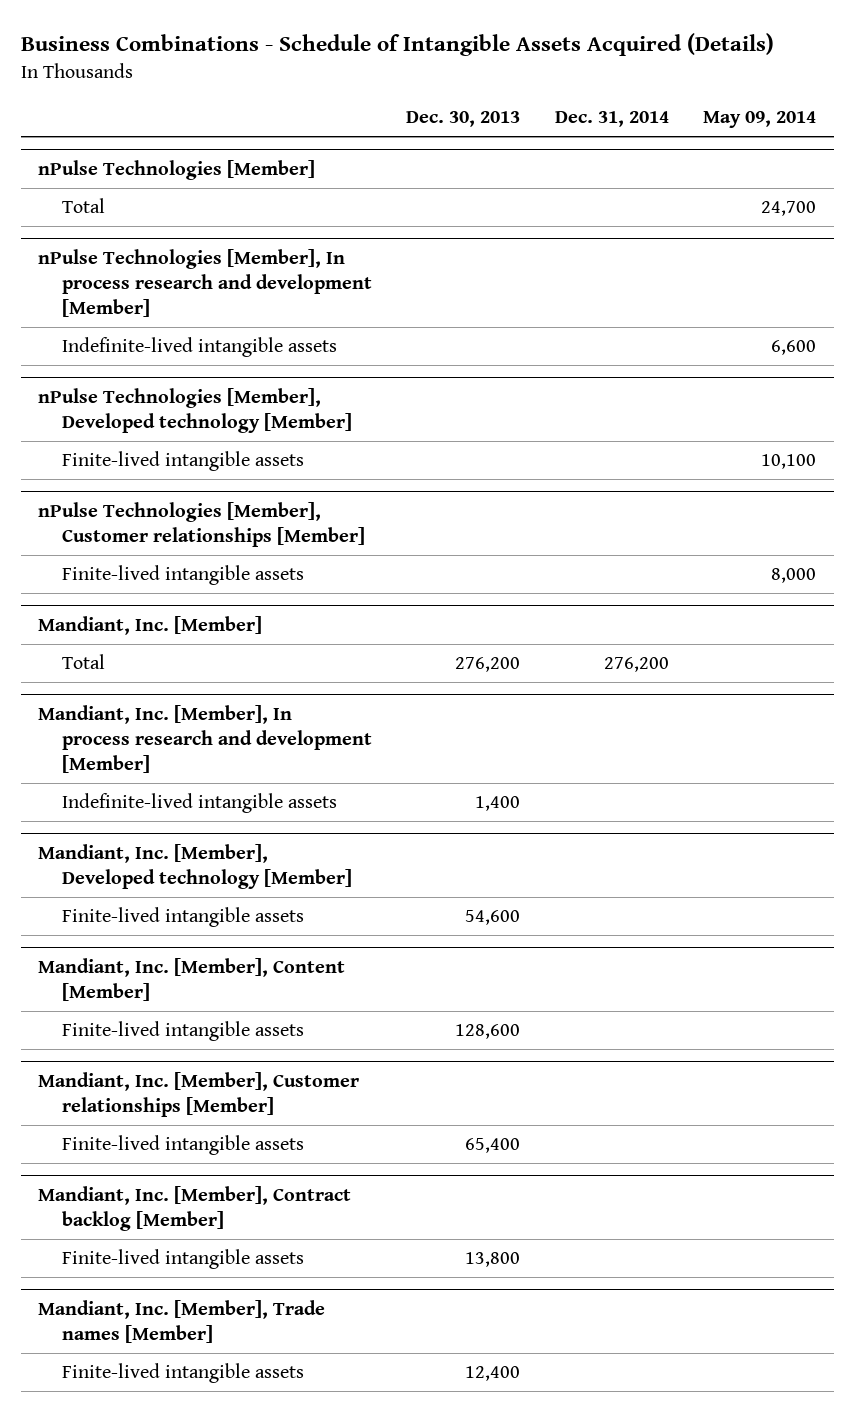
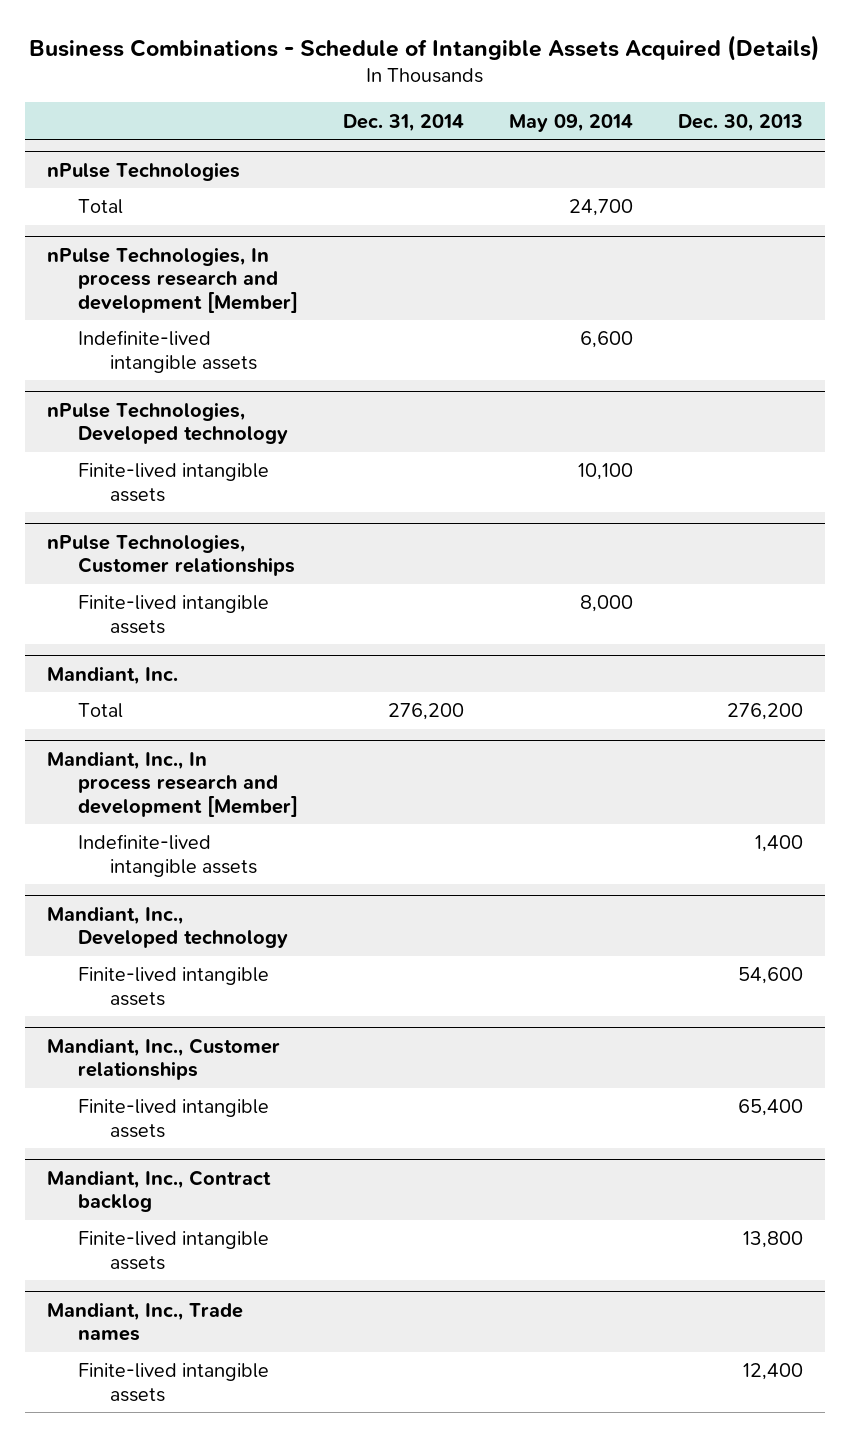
[38,159,316,180] nPulse Technologies [Member] -> [46,161,240,181] nPulse Technologies
[38,248,372,318] nPulse Technologies [Member], In process research and development [Member] -> [46,246,299,313] nPulse Technologies, In process research and development [Member]
[38,387,352,433] nPulse Technologies [Member], Developed technology [Member] -> [46,401,289,445] nPulse Technologies, Developed technology
[38,501,365,547] nPulse Technologies [Member], Customer relationships [Member] -> [46,533,296,577] nPulse Technologies, Customer relationships
[38,615,263,635] Mandiant, Inc. [Member] -> [46,665,178,685] Mandiant, Inc.
[38,704,372,774] Mandiant, Inc. [Member], In process research and development [Member] -> [46,750,299,817] Mandiant, Inc., In process research and development [Member]
[38,843,352,889] Mandiant, Inc. [Member], Developed technology [Member] -> [46,905,289,949] Mandiant, Inc., Developed technology
[38,957,346,1001] Mandiant, Inc. [Member], Content [Member] -> none
[61,1021,304,1042] Finite-lived intangible assets -> none
[38,1071,360,1117] Mandiant, Inc. [Member], Customer relationships [Member] -> [46,1037,280,1081] Mandiant, Inc., Customer relationships
[38,1185,352,1231] Mandiant, Inc. [Member], Contract backlog [Member] -> [46,1169,271,1213] Mandiant, Inc., Contract backlog
[38,1299,326,1343] Mandiant, Inc. [Member], Trade names [Member] -> [46,1301,243,1342] Mandiant, Inc., Trade names

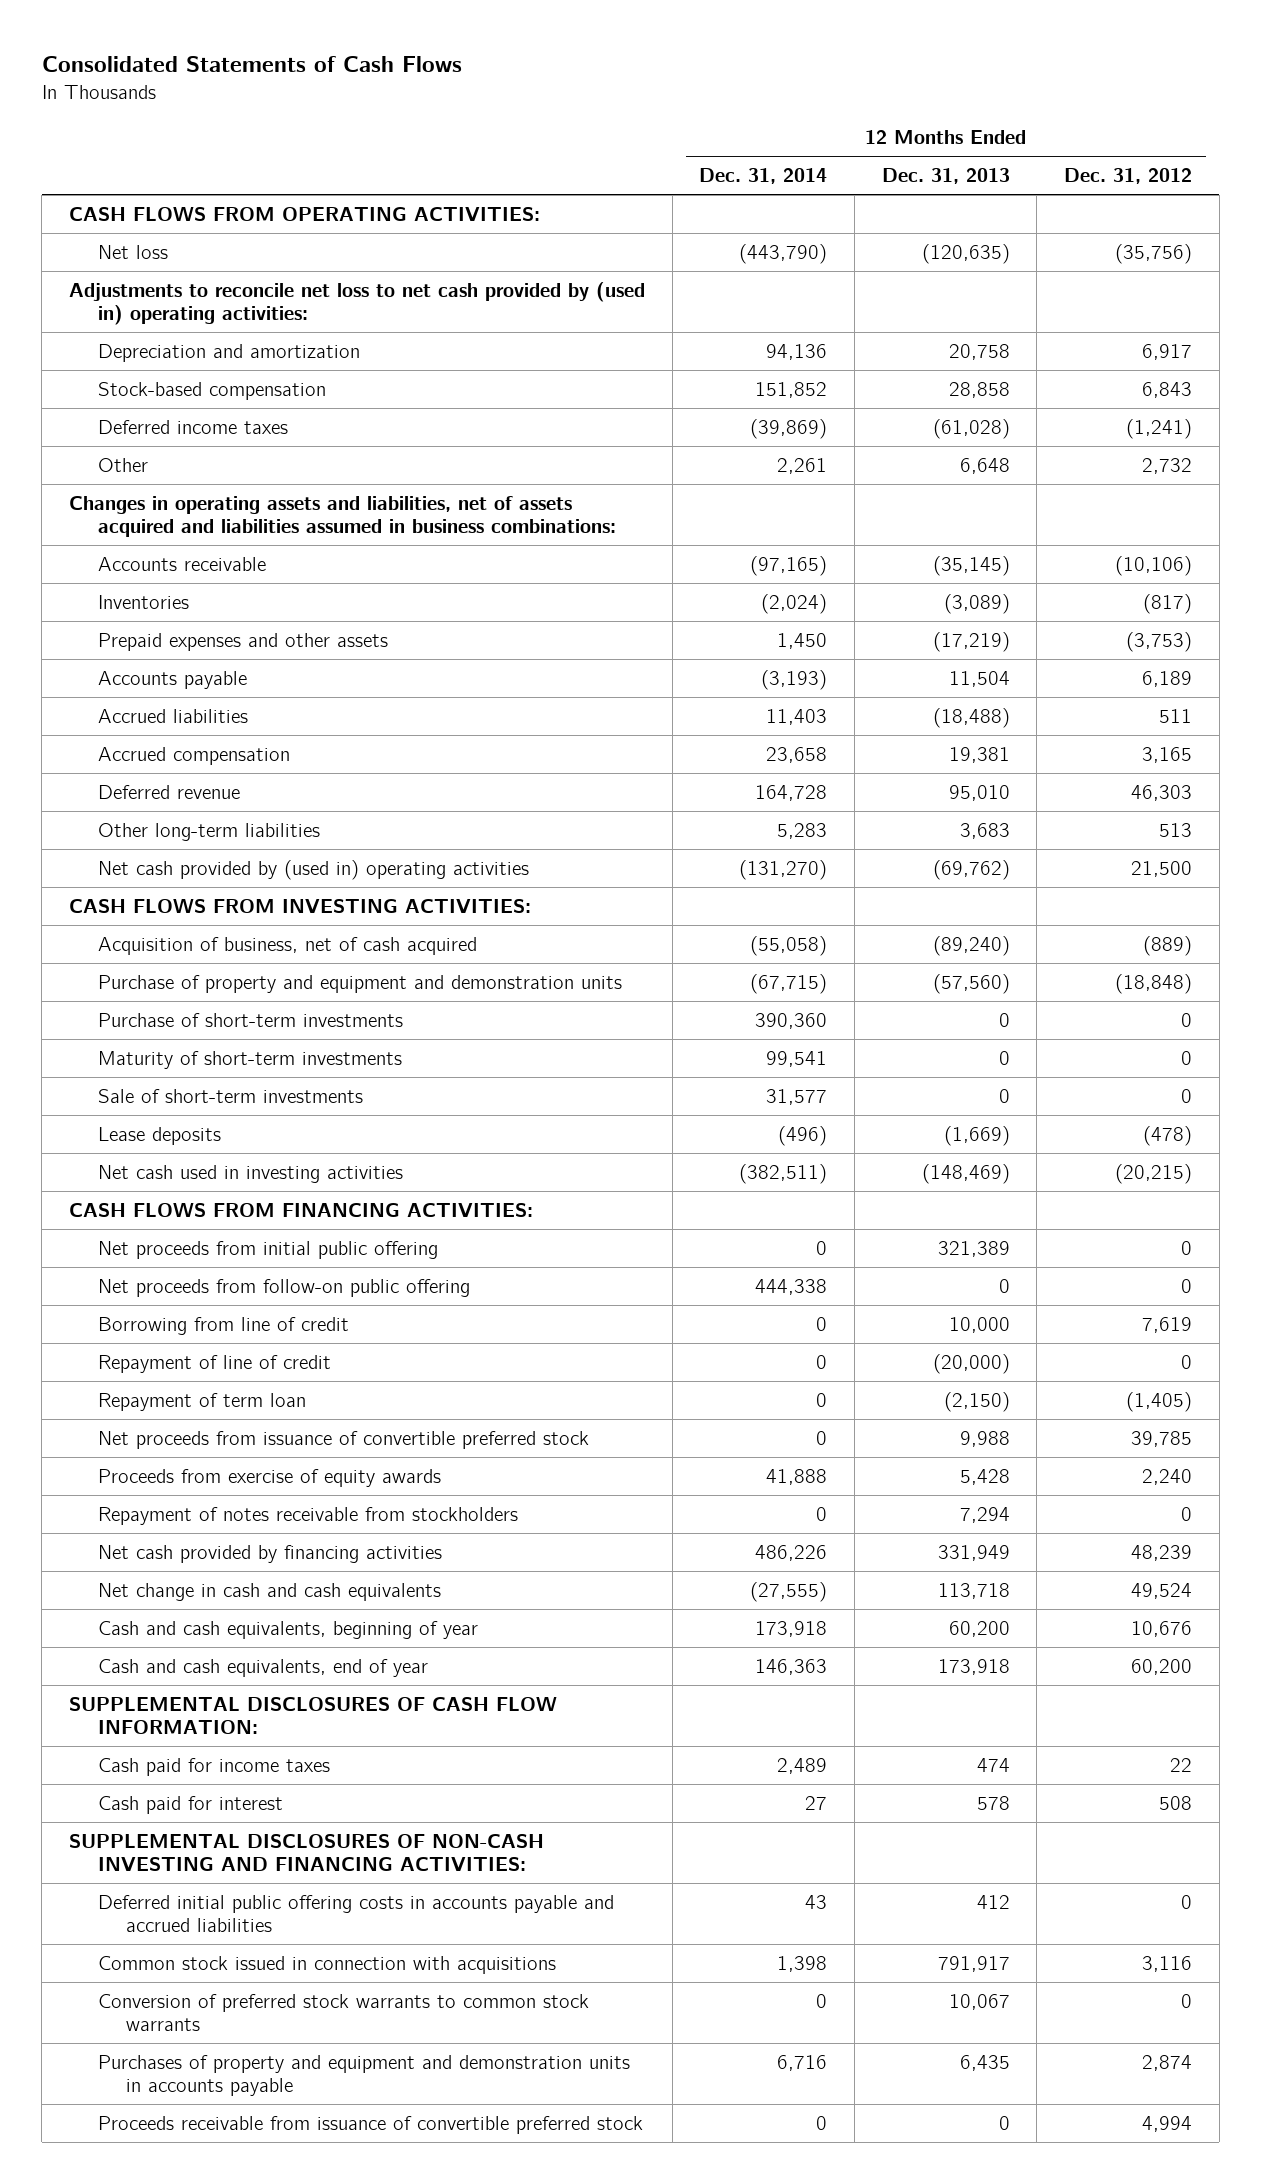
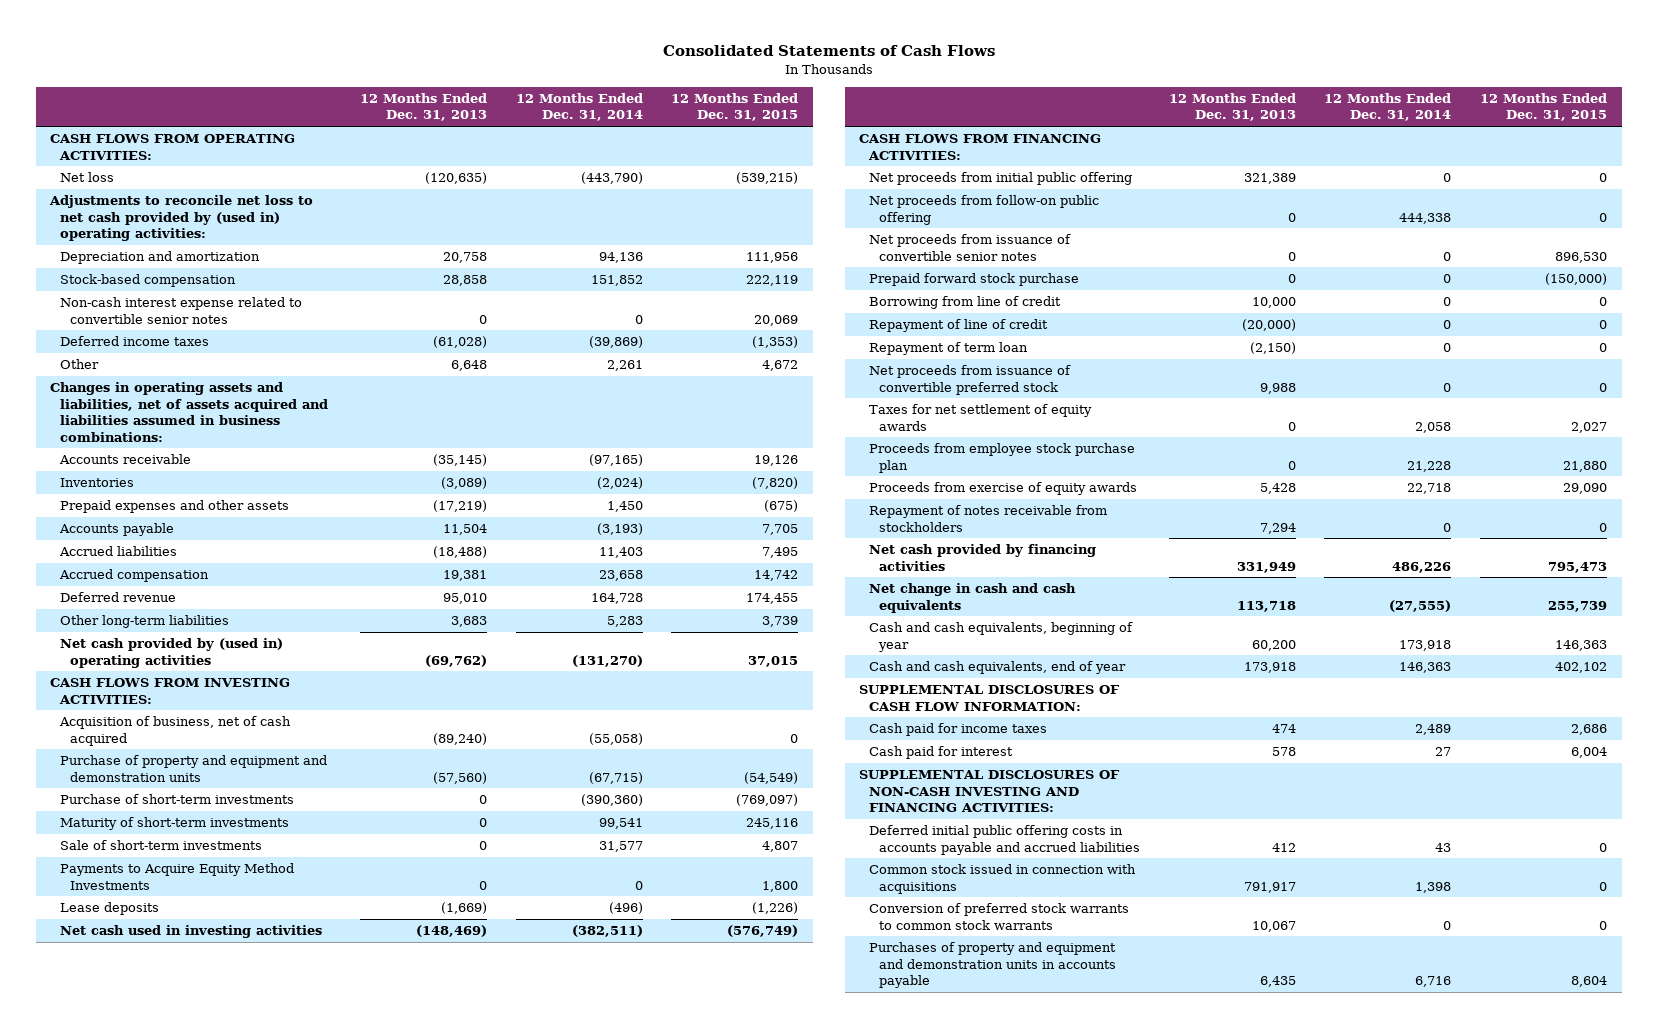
[1063,167,1192,184] Dec. 31, 2012 -> none
none -> [671,92,799,122] 12 Months Ended Dec. 31, 2015
none -> [60,297,303,324] Non-cash interest expense related to convertible senior notes
[755,1012,828,1029] 390,360 -> [580,794,643,807] (390,360)
none -> [60,863,295,890] Payments to Acquire Equity Method Investments
none -> [869,234,1072,261] Net proceeds from issuance of convertible senior notes
none -> [869,273,1080,287] Prepaid forward stock purchase
none -> [869,404,1093,431] Taxes for net settlement of equity awards
none -> [869,443,1136,473] Proceeds from employee stock purchase plan
[766,1468,828,1485] 41,888 -> [1407,483,1452,495] 22,718
[97,2115,643,2134] Proceeds receivable from issuance of convertible preferred stock -> none

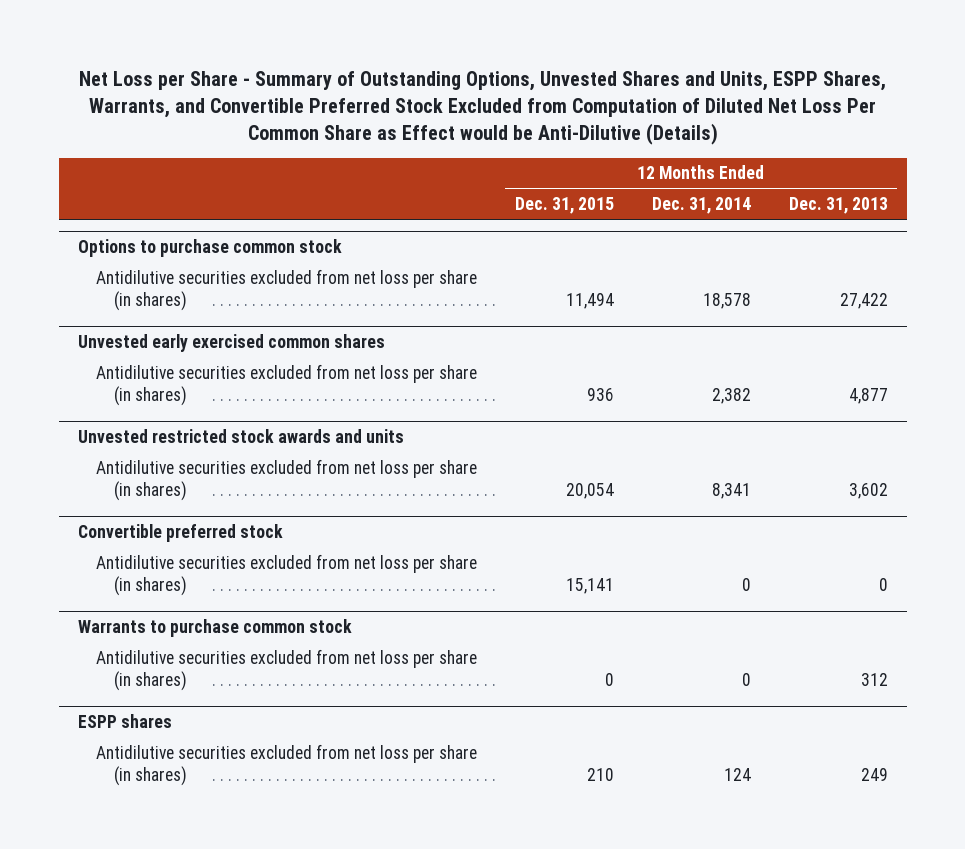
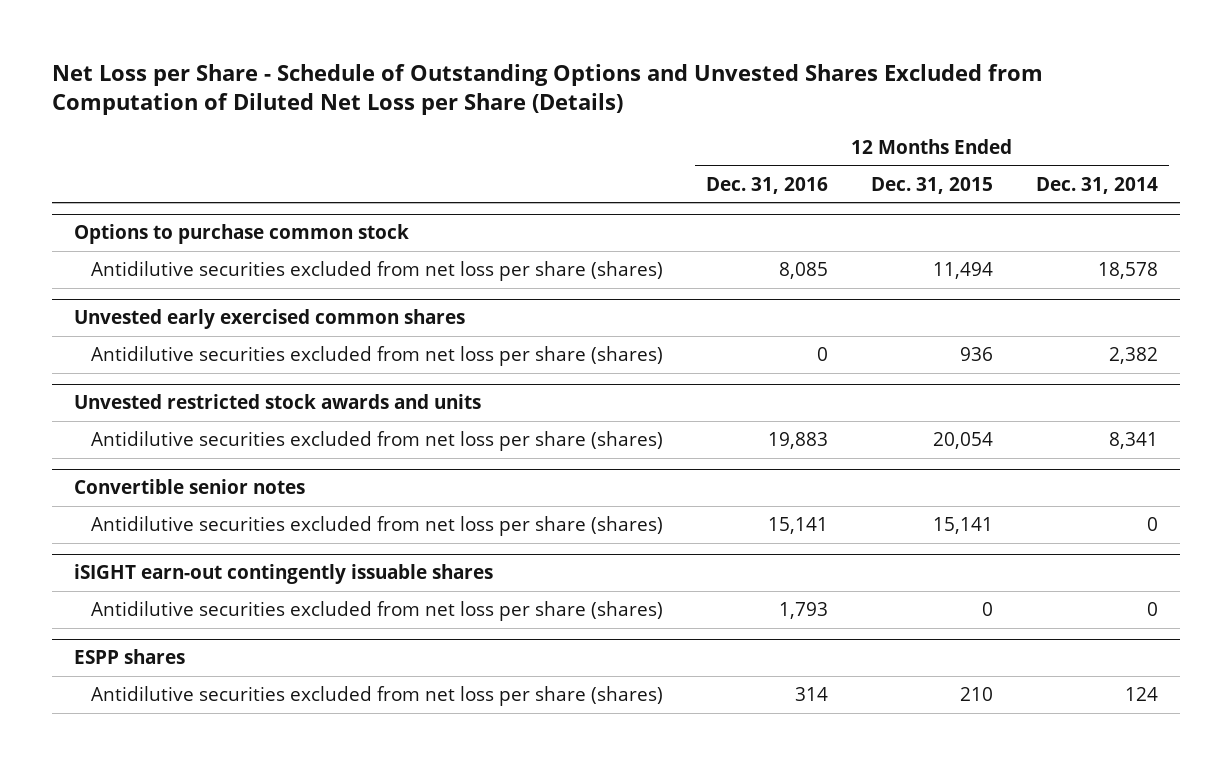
[78,70,886,146] Net Loss per Share - Summary of Outstanding Options, Unvested Shares and Units, ESPP Shares, Warrants, and Convertible Preferred Stock Excluded from Computation of Diluted Net Loss Per Common Share as Effect would be Anti-Dilutive (Details) -> [52,64,1044,116] Net Loss per Share - Schedule of Outstanding Options and Unvested Shares Excluded from Computation of Diluted Net Loss per Share (Details)
[788,197,888,215] Dec. 31, 2013 -> none
none -> [705,176,828,194] Dec. 31, 2016
[95,268,477,311] Antidilutive securities excluded from net loss per share (in shares) -> [90,261,663,282] Antidilutive securities excluded from net loss per share (shares)
[95,363,477,406] Antidilutive securities excluded from net loss per share (in shares) -> [90,346,663,367] Antidilutive securities excluded from net loss per share (shares)
[77,523,283,542] Convertible preferred stock -> none
[77,618,352,637] Warrants to purchase common stock -> none
[95,458,477,501] Antidilutive securities excluded from net loss per share (in shares) -> [90,431,663,452] Antidilutive securities excluded from net loss per share (shares)
none -> [73,479,305,495] Convertible senior notes
[95,553,477,596] Antidilutive securities excluded from net loss per share (in shares) -> [90,516,663,537] Antidilutive securities excluded from net loss per share (shares)
none -> [73,564,493,585] iSIGHT earn-out contingently issuable shares
[95,648,477,691] Antidilutive securities excluded from net loss per share (in shares) -> [90,601,663,622] Antidilutive securities excluded from net loss per share (shares)
[95,743,477,786] Antidilutive securities excluded from net loss per share (in shares) -> [90,686,663,707] Antidilutive securities excluded from net loss per share (shares)

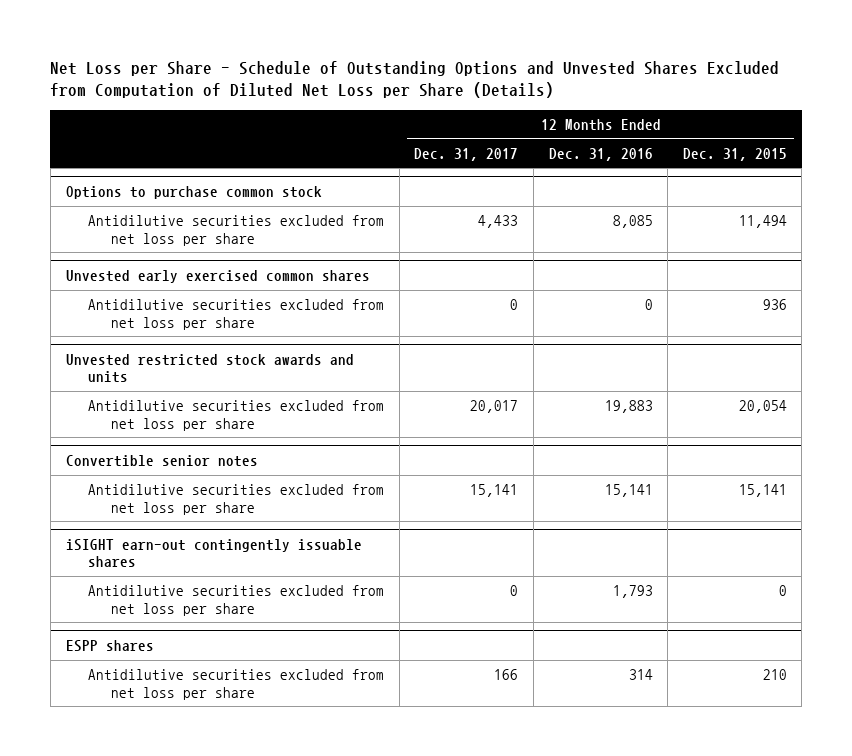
[1036,176,1159,194] Dec. 31, 2014 -> none
none -> [414,147,519,161] Dec. 31, 2017
[90,261,663,282] Antidilutive securities excluded from net loss per share (shares) -> [88,215,385,246] Antidilutive securities excluded from net loss per share
[90,346,663,367] Antidilutive securities excluded from net loss per share (shares) -> [88,299,385,330] Antidilutive securities excluded from net loss per share
[90,431,663,452] Antidilutive securities excluded from net loss per share (shares) -> [88,400,385,431] Antidilutive securities excluded from net loss per share
[90,516,663,537] Antidilutive securities excluded from net loss per share (shares) -> [88,484,385,515] Antidilutive securities excluded from net loss per share
[90,601,663,622] Antidilutive securities excluded from net loss per share (shares) -> [88,585,385,616] Antidilutive securities excluded from net loss per share
[90,686,663,707] Antidilutive securities excluded from net loss per share (shares) -> [88,669,385,700] Antidilutive securities excluded from net loss per share

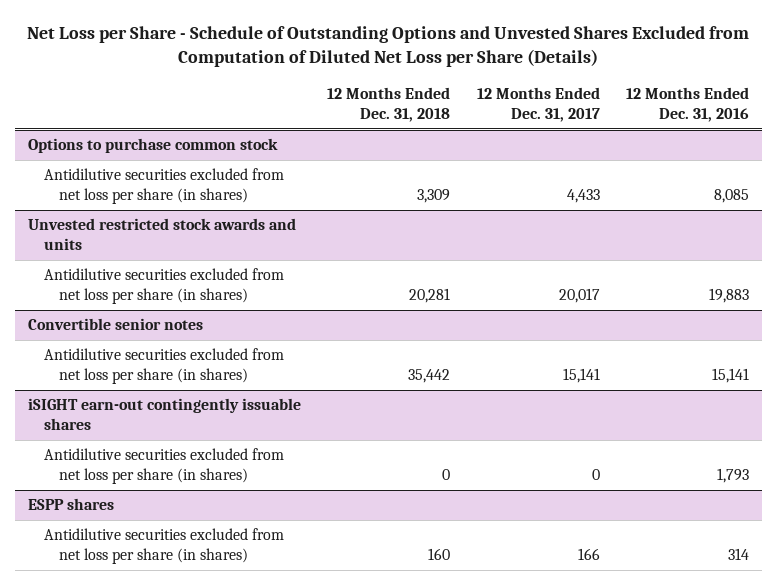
[682,147,787,161] Dec. 31, 2015 -> none
none -> [327,86,451,122] 12 Months Ended Dec. 31, 2018
[65,269,370,283] Unvested early exercised common shares -> none
[88,299,385,330] Antidilutive securities excluded from net loss per share -> none
[88,215,385,246] Antidilutive securities excluded from net loss per share -> [43,168,284,205] Antidilutive securities excluded from net loss per share (in shares)
[88,400,385,431] Antidilutive securities excluded from net loss per share -> [43,268,284,305] Antidilutive securities excluded from net loss per share (in shares)
[88,484,385,515] Antidilutive securities excluded from net loss per share -> [43,348,284,385] Antidilutive securities excluded from net loss per share (in shares)
[88,585,385,616] Antidilutive securities excluded from net loss per share -> [43,448,284,485] Antidilutive securities excluded from net loss per share (in shares)
[88,669,385,700] Antidilutive securities excluded from net loss per share -> [43,528,284,565] Antidilutive securities excluded from net loss per share (in shares)

